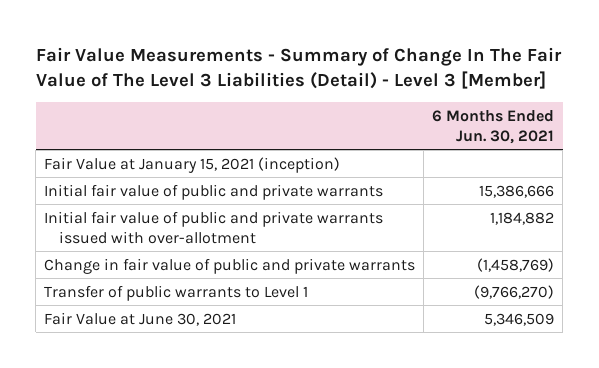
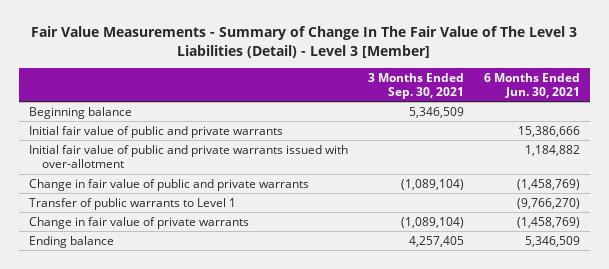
none -> [367,72,464,99] 3 Months Ended Sep. 30, 2021
[44,156,341,173] Fair Value at January 15, 2021 (inception) -> [28,106,132,119] Beginning balance
none -> [28,216,249,229] Change in fair value of private warrants
[44,311,237,326] Fair Value at June 30, 2021 -> [28,235,114,248] Ending balance

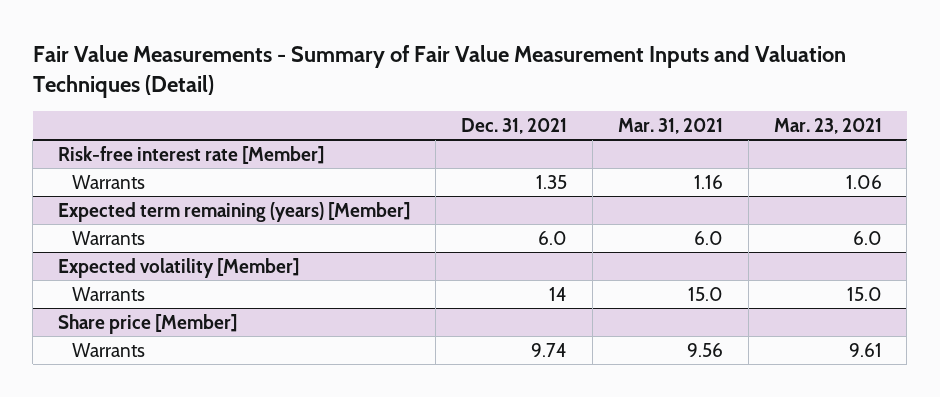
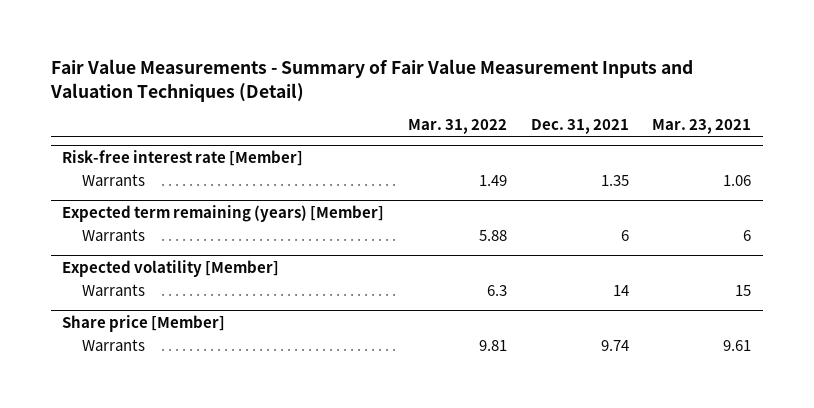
[617,118,723,135] Mar. 31, 2021 -> none
none -> [408,119,508,135] Mar. 31, 2022
[537,230,567,245] 6.0 -> [620,230,629,242] 6
[852,230,882,245] 6.0 -> [743,230,752,242] 6
[846,286,882,301] 15.0 -> [735,285,752,297] 15

